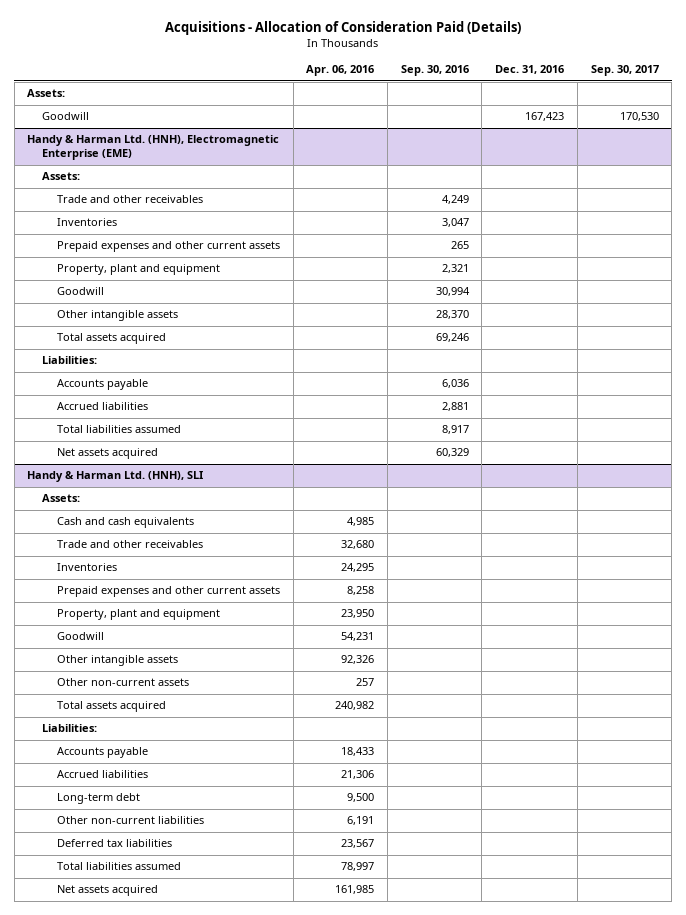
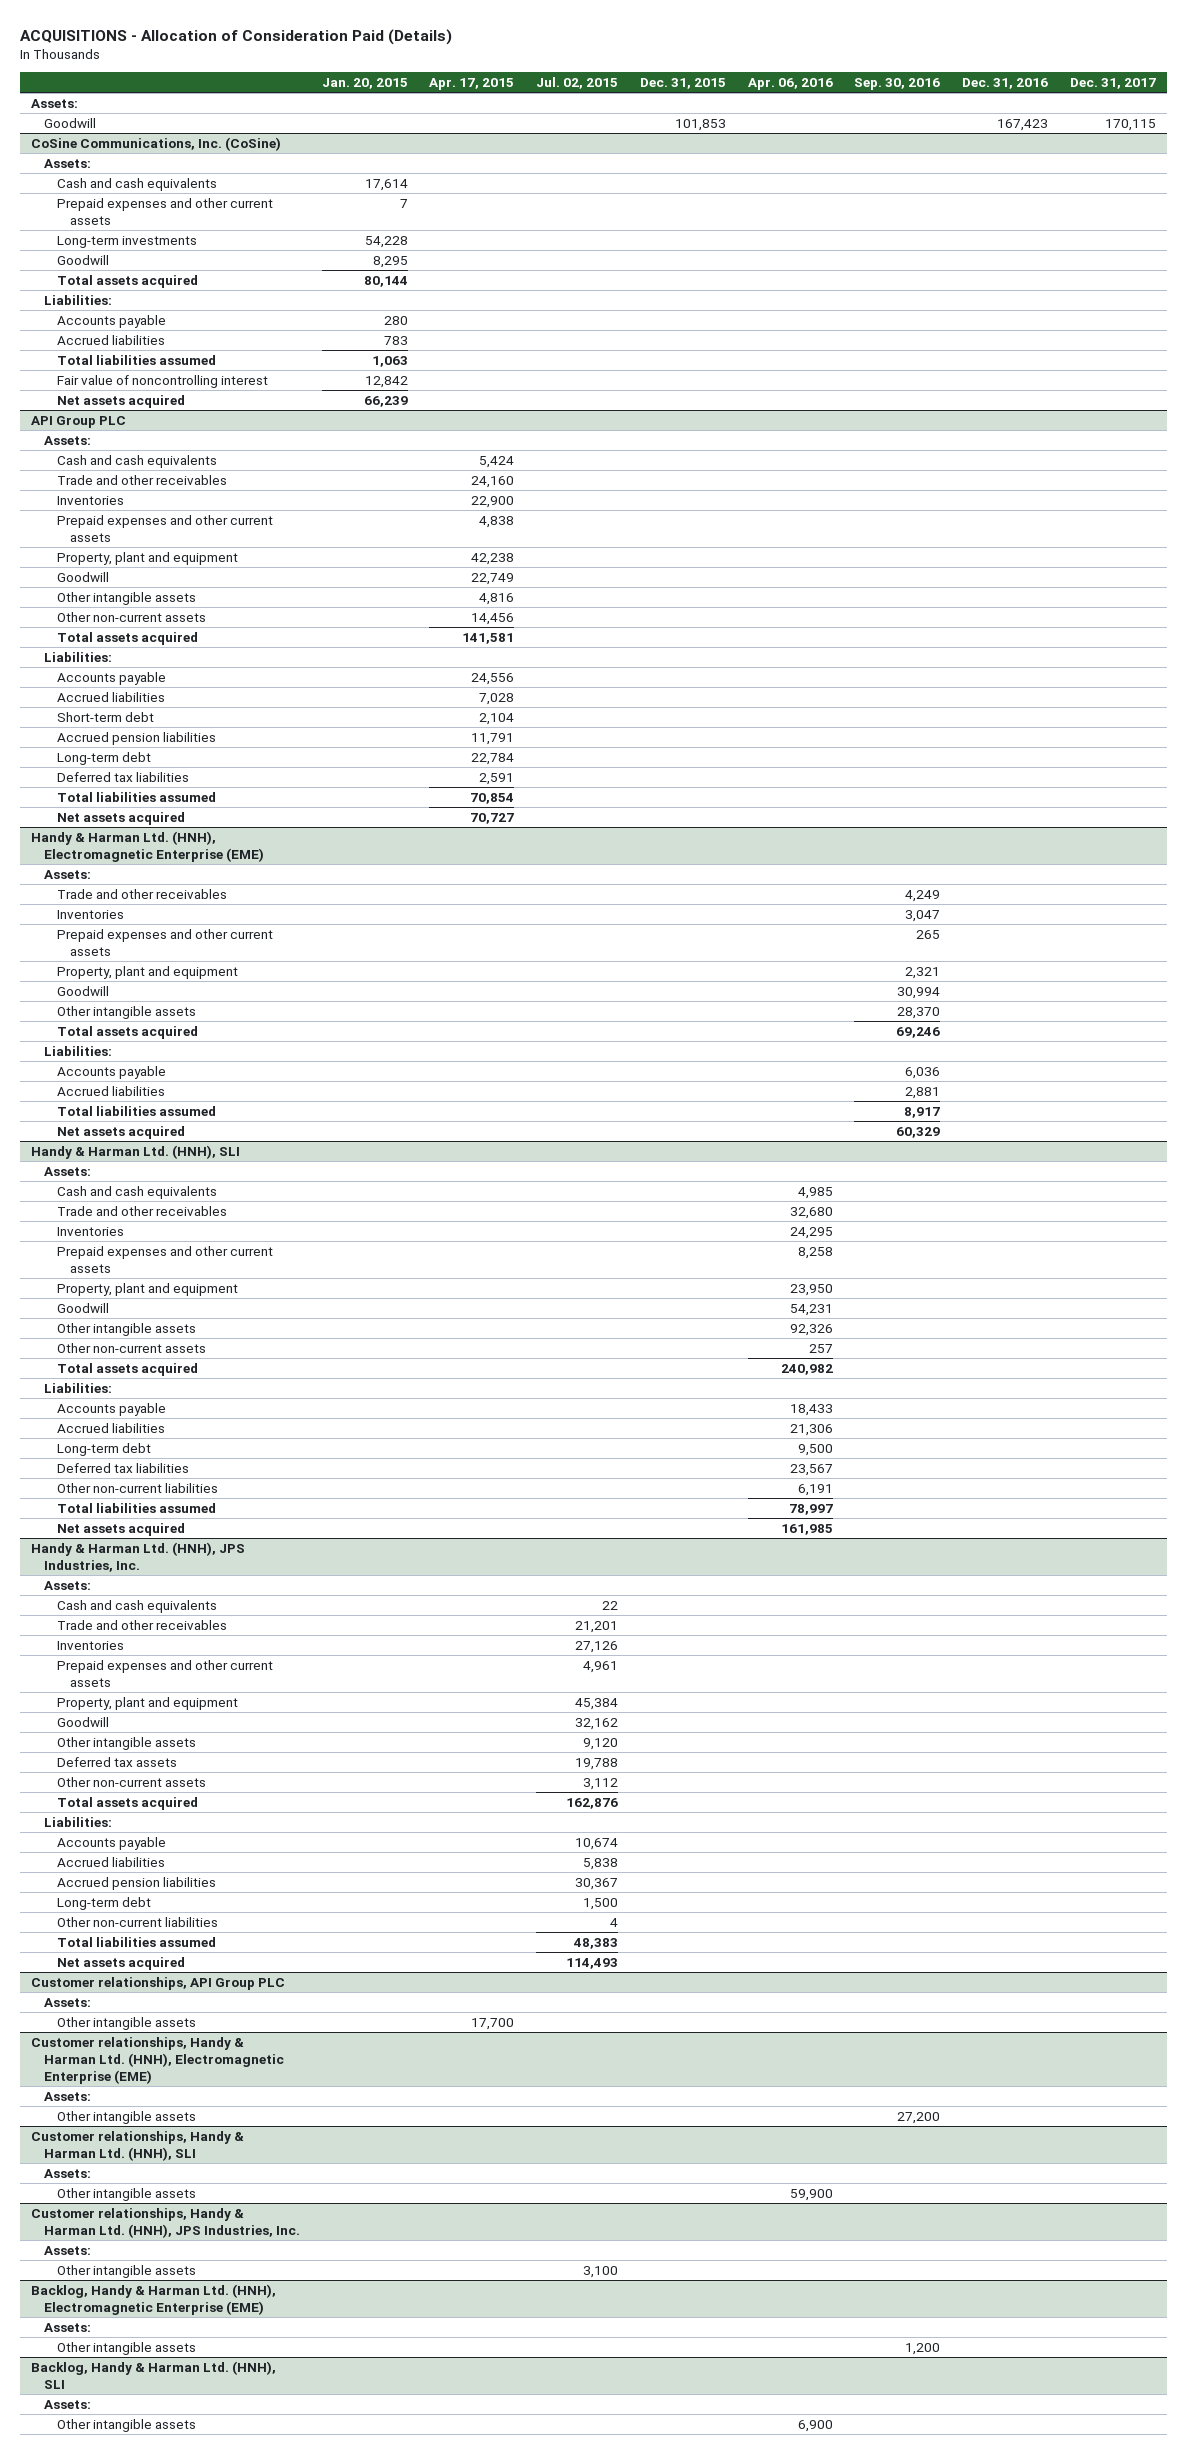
[164,20,521,35] Acquisitions - Allocation of Consideration Paid (Details) -> [20,28,453,45] ACQUISITIONS - Allocation of Consideration Paid (Details)
[590,65,659,77] Sep. 30, 2017 -> none
none -> [321,78,408,90] Jan. 20, 2015
none -> [429,78,515,91] Apr. 17, 2015
none -> [536,77,619,90] Jul. 02, 2015
none -> [639,78,726,90] Dec. 31, 2015
none -> [1069,78,1156,90] Dec. 31, 2017
none -> [31,136,282,151] CoSine Communications, Inc. (CoSine)
none -> [43,158,91,168] Assets:
none -> [56,177,217,191] Cash and cash equivalents
none -> [56,197,273,225] Prepaid expenses and other current assets
none -> [56,235,197,248] Long-term investments
none -> [56,254,109,265] Goodwill
none -> [56,274,198,288] Total assets acquired
none -> [43,294,112,305] Liabilities:
none -> [56,314,166,328] Accounts payable
none -> [56,334,165,345] Accrued liabilities
none -> [56,354,216,365] Total liabilities assumed
none -> [56,374,268,388] Fair value of noncontrolling interest
none -> [56,394,185,408] Net assets acquired
none -> [31,415,127,428] API Group PLC
none -> [43,435,91,445] Assets:
none -> [56,454,217,468] Cash and cash equivalents
none -> [56,474,227,485] Trade and other receivables
none -> [56,495,124,505] Inventories
none -> [56,514,273,542] Prepaid expenses and other current assets
none -> [56,551,238,565] Property, plant and equipment
none -> [56,571,109,582] Goodwill
none -> [56,591,196,605] Other intangible assets
none -> [56,611,206,622] Other non-current assets
none -> [56,631,198,645] Total assets acquired
none -> [43,651,112,662] Liabilities:
none -> [56,671,166,685] Accounts payable
none -> [56,691,165,702] Accrued liabilities
none -> [56,711,154,722] Short-term debt
none -> [56,731,216,745] Accrued pension liabilities
none -> [56,751,151,765] Long-term debt
none -> [56,771,189,782] Deferred tax liabilities
none -> [56,791,216,802] Total liabilities assumed
none -> [56,811,185,825] Net assets acquired
[56,816,204,825] Other non-current liabilities -> [56,1482,218,1493] Other non-current liabilities
none -> [31,1541,246,1572] Handy & Harman Ltd. (HNH), JPS Industries, Inc.
none -> [43,1580,91,1590] Assets:
none -> [56,1599,217,1613] Cash and cash equivalents
none -> [56,1619,227,1630] Trade and other receivables
none -> [56,1640,124,1650] Inventories
none -> [56,1659,273,1687] Prepaid expenses and other current assets
none -> [56,1696,238,1710] Property, plant and equipment
none -> [56,1716,109,1727] Goodwill
none -> [56,1736,196,1750] Other intangible assets
none -> [56,1756,177,1767] Deferred tax assets
none -> [56,1776,206,1787] Other non-current assets
none -> [56,1796,198,1810] Total assets acquired
none -> [43,1816,112,1827] Liabilities:
none -> [56,1836,166,1850] Accounts payable
none -> [56,1856,165,1867] Accrued liabilities
none -> [56,1876,216,1890] Accrued pension liabilities
none -> [56,1896,151,1910] Long-term debt
none -> [56,1916,218,1927] Other non-current liabilities
none -> [56,1936,216,1947] Total liabilities assumed
none -> [56,1956,185,1970] Net assets acquired
none -> [31,1976,286,1990] Customer relationships, API Group PLC
none -> [43,1997,91,2007] Assets:
none -> [56,2016,196,2030] Other intangible assets
none -> [31,2036,284,2084] Customer relationships, Handy & Harman Ltd. (HNH), Electromagnetic Enterprise (EME)
none -> [43,2091,91,2101] Assets:
none -> [56,2110,196,2124] Other intangible assets
none -> [31,2130,245,2161] Customer relationships, Handy & Harman Ltd. (HNH), SLI
none -> [43,2168,91,2178] Assets:
none -> [56,2187,196,2201] Other intangible assets
none -> [31,2207,300,2238] Customer relationships, Handy & Harman Ltd. (HNH), JPS Industries, Inc.
none -> [43,2245,91,2255] Assets:
none -> [56,2264,196,2278] Other intangible assets
none -> [31,2283,277,2315] Backlog, Handy & Harman Ltd. (HNH), Electromagnetic Enterprise (EME)
none -> [43,2322,91,2332] Assets:
none -> [56,2341,196,2355] Other intangible assets
none -> [31,2360,277,2389] Backlog, Handy & Harman Ltd. (HNH), SLI
none -> [43,2399,91,2409] Assets:
none -> [56,2418,196,2432] Other intangible assets

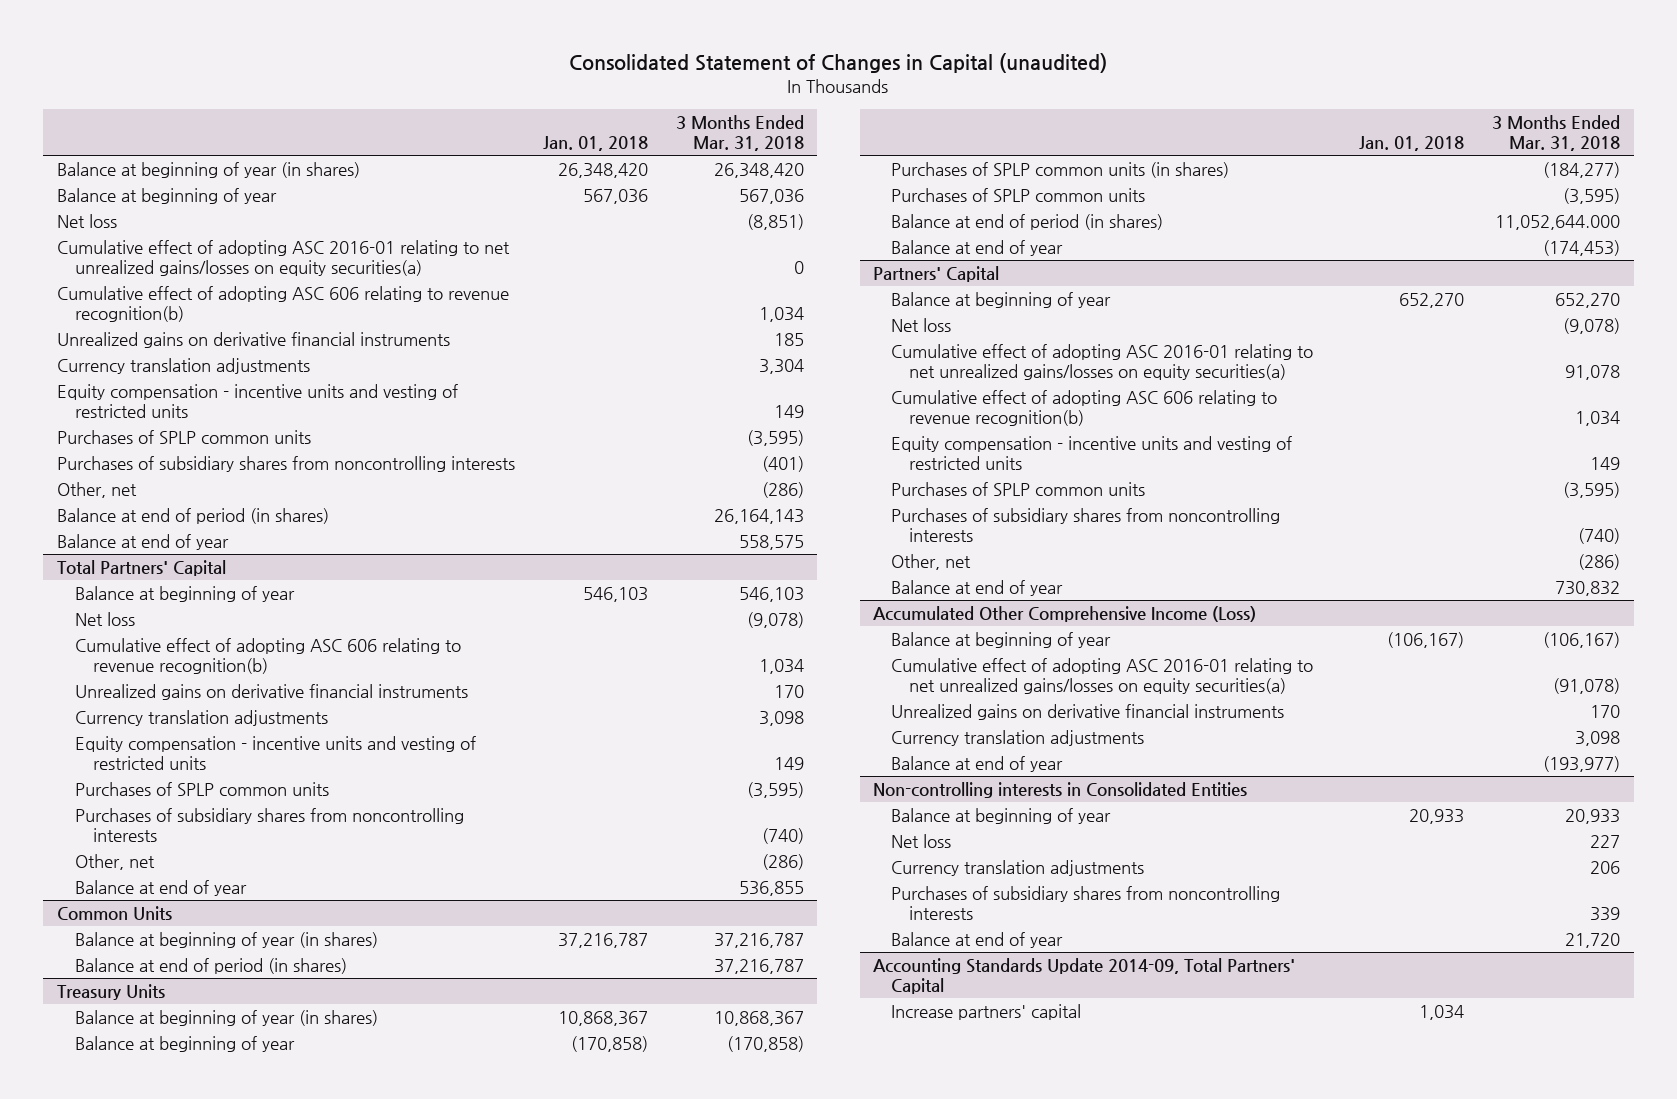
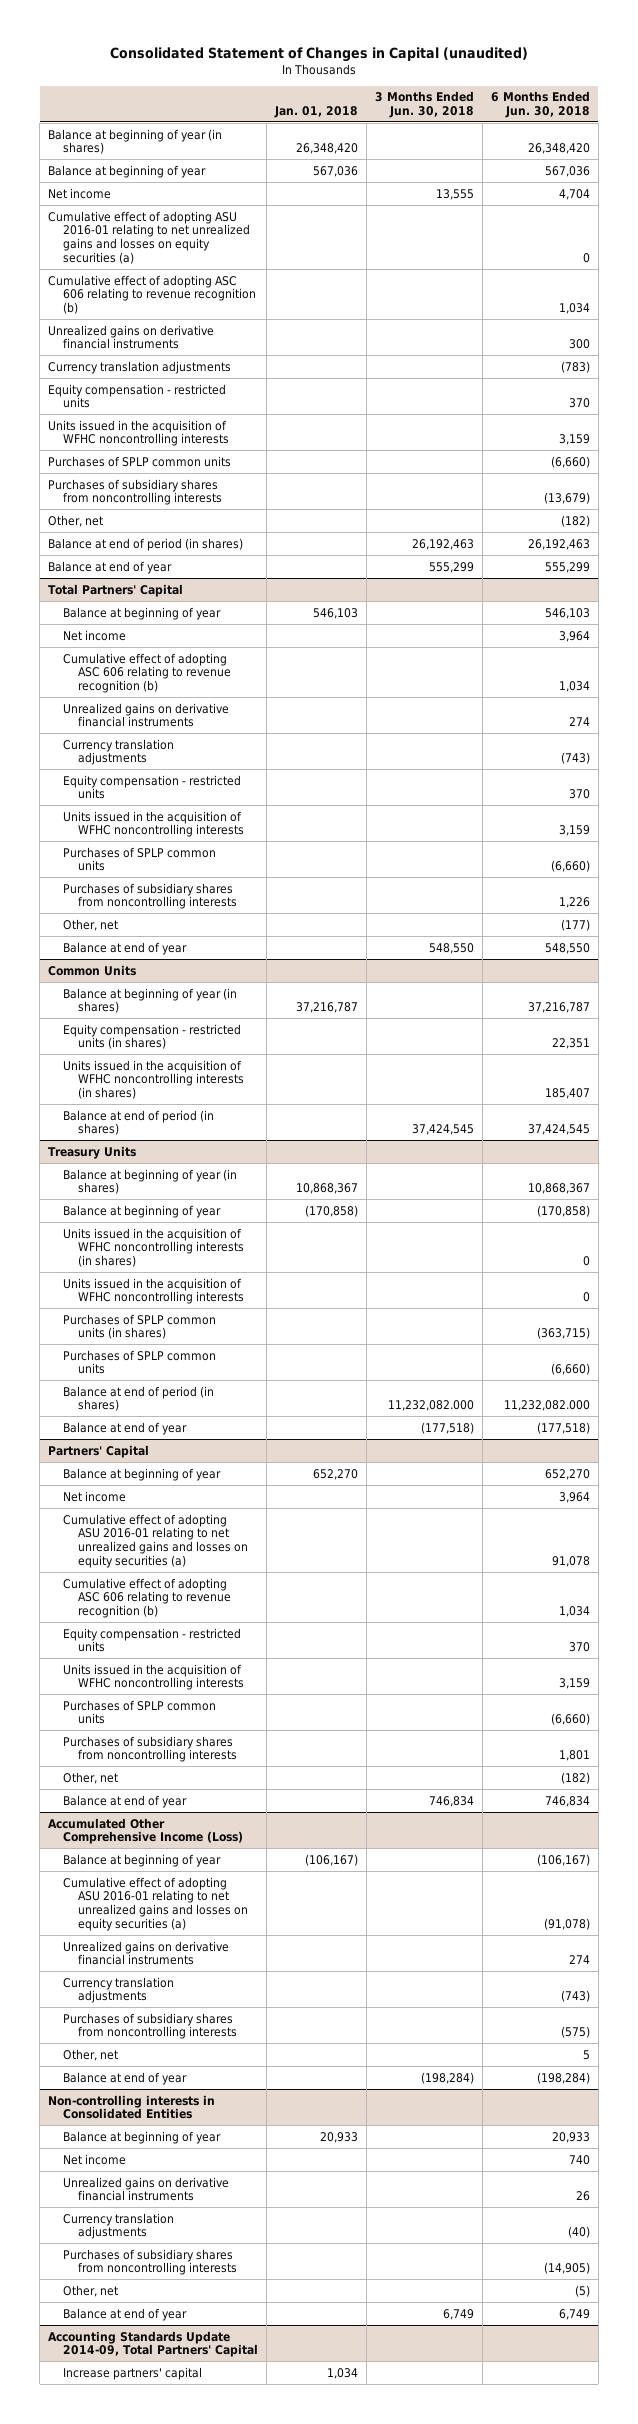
[675,115,804,152] 3 Months Ended Mar. 31, 2018 -> none
none -> [374,91,474,118] 3 Months Ended Jun. 30, 2018
none -> [490,91,590,118] 6 Months Ended Jun. 30, 2018
[57,214,118,229] Net loss -> [48,187,112,199] Net income
[57,240,511,277] Cumulative effect of adopting ASC 2016-01 relating to net unrealized gains/losses on equity securities(a) -> [48,210,251,264] Cumulative effect of adopting ASU 2016-01 relating to net unrealized gains and losses on equity securities (a)
[57,286,510,323] Cumulative effect of adopting ASC 606 relating to revenue recognition(b) -> [48,274,257,315] Cumulative effect of adopting ASC 606 relating to revenue recognition (b)
[57,384,459,419] Equity compensation - incentive units and vesting of restricted units -> [48,383,227,409] Equity compensation - restricted units
none -> [48,419,230,447] Units issued in the acquisition of WFHC noncontrolling interests
[75,612,136,627] Net loss -> [63,629,127,641] Net income
[75,638,462,675] Cumulative effect of adopting ASC 606 relating to revenue recognition(b) -> [63,652,232,694] Cumulative effect of adopting ASC 606 relating to revenue recognition (b)
[75,736,477,771] Equity compensation - incentive units and vesting of restricted units -> [63,774,242,800] Equity compensation - restricted units
none -> [63,810,245,838] Units issued in the acquisition of WFHC noncontrolling interests
none -> [63,1023,242,1050] Equity compensation - restricted units (in shares)
none -> [63,1059,245,1100] Units issued in the acquisition of WFHC noncontrolling interests (in shares)
none -> [63,1227,245,1268] Units issued in the acquisition of WFHC noncontrolling interests (in shares)
none -> [63,1277,245,1305] Units issued in the acquisition of WFHC noncontrolling interests
[891,318,952,333] Net loss -> [63,1490,127,1502] Net income
[891,344,1314,381] Cumulative effect of adopting ASC 2016-01 relating to net unrealized gains/losses on equity securities(a) -> [63,1513,249,1568] Cumulative effect of adopting ASU 2016-01 relating to net unrealized gains and losses on equity securities (a)
[891,390,1278,427] Cumulative effect of adopting ASC 606 relating to revenue recognition(b) -> [63,1577,232,1619] Cumulative effect of adopting ASC 606 relating to revenue recognition (b)
[891,436,1293,471] Equity compensation - incentive units and vesting of restricted units -> [63,1627,242,1653] Equity compensation - restricted units
none -> [63,1663,245,1691] Units issued in the acquisition of WFHC noncontrolling interests
[891,658,1314,695] Cumulative effect of adopting ASC 2016-01 relating to net unrealized gains/losses on equity securities(a) -> [63,1876,249,1931] Cumulative effect of adopting ASU 2016-01 relating to net unrealized gains and losses on equity securities (a)
none -> [63,2012,238,2040] Purchases of subsidiary shares from noncontrolling interests
none -> [63,2048,119,2061] Other, net
[891,834,952,849] Net loss -> [63,2153,127,2165] Net income
none -> [63,2176,230,2202] Unrealized gains on derivative financial instruments
none -> [63,2284,119,2297] Other, net

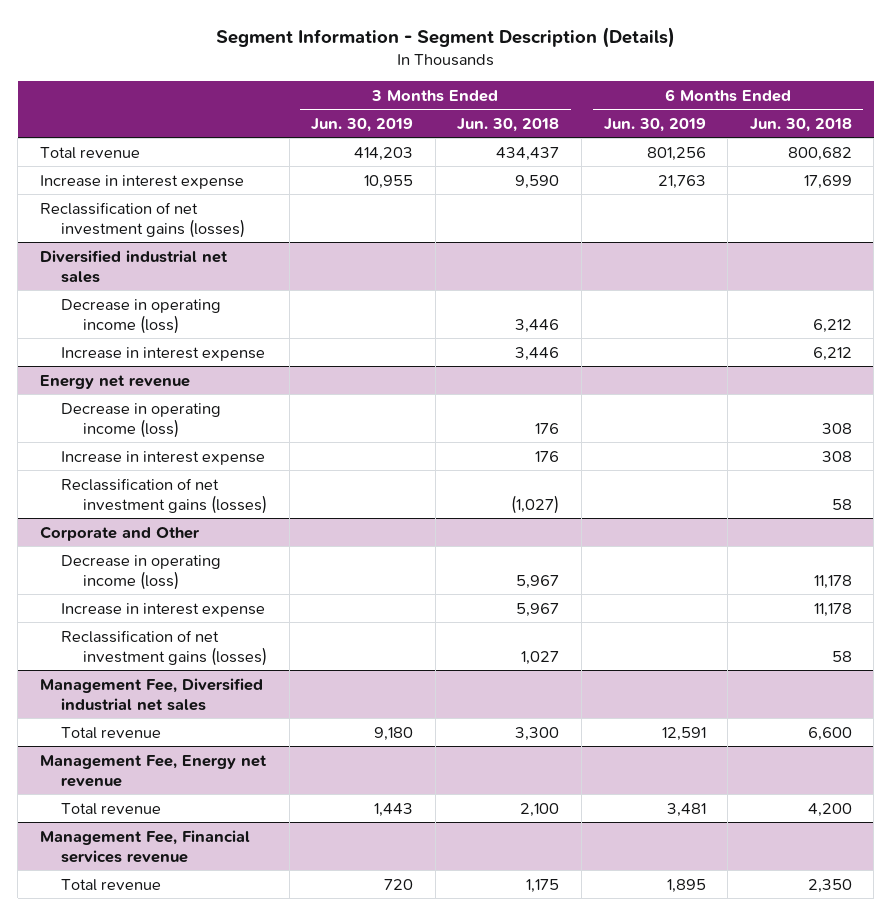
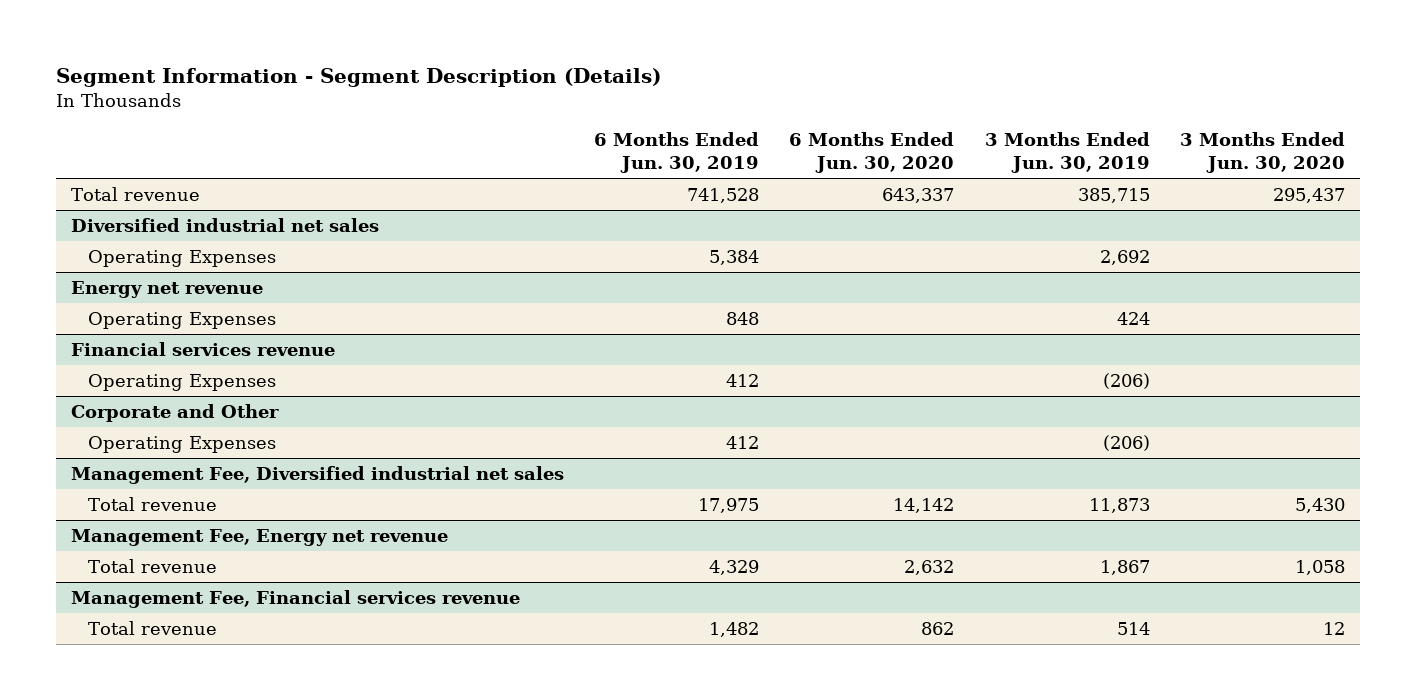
[457,117,560,132] Jun. 30, 2018 -> none
[749,117,852,132] Jun. 30, 2018 -> none
none -> [789,132,955,173] 6 Months Ended Jun. 30, 2020
none -> [1180,132,1346,173] 3 Months Ended Jun. 30, 2020
[39,174,244,189] Increase in interest expense -> none
[39,201,246,238] Reclassification of net investment gains (losses) -> none
[354,146,414,161] 414,203 -> [1077,188,1150,204] 385,715
[646,146,706,161] 801,256 -> [687,188,760,204] 741,528
[61,298,222,334] Decrease in operating income (loss) -> none
[61,346,266,361] Increase in interest expense -> none
none -> [88,250,277,268] Operating Expenses
[61,402,222,438] Decrease in operating income (loss) -> none
[61,450,266,465] Increase in interest expense -> none
[61,477,268,514] Reclassification of net investment gains (losses) -> none
none -> [88,312,277,330] Operating Expenses
none -> [70,342,335,357] Financial services revenue
none -> [88,374,277,392] Operating Expenses
[61,554,222,590] Decrease in operating income (loss) -> none
[61,602,266,617] Increase in interest expense -> none
[61,629,268,666] Reclassification of net investment gains (losses) -> none
none -> [88,436,277,454] Operating Expenses
[374,726,414,741] 9,180 -> [1088,498,1150,514] 11,873
[661,726,706,741] 12,591 -> [698,498,760,514] 17,975
[374,802,414,817] 1,443 -> [1099,560,1150,576] 1,867
[666,802,706,817] 3,481 -> [709,560,760,576] 4,329
[384,878,414,890] 720 -> [1116,622,1150,636] 514
[666,878,706,893] 1,895 -> [709,622,760,638] 1,482

